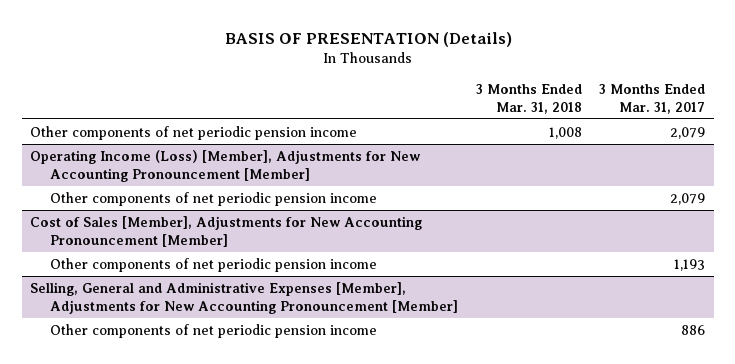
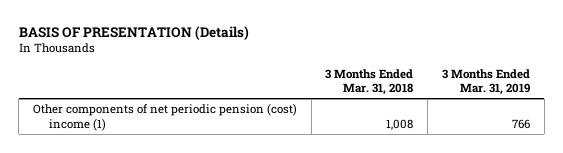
[599,83,706,114] 3 Months Ended Mar. 31, 2017 -> none
none -> [441,69,530,96] 3 Months Ended Mar. 31, 2019
[30,149,422,182] Operating Income (Loss) [Member], Adjustments for New Accounting Pronouncement [Member] -> none
[50,191,378,206] Other components of net periodic pension income -> none
[30,215,423,247] Cost of Sales [Member], Adjustments for New Accounting Pronouncement [Member] -> none
[50,257,378,272] Other components of net periodic pension income -> none
[30,281,459,314] Selling, General and Administrative Expenses [Member], Adjustments for New Accounting Pronouncement [Member] -> none
[50,323,378,338] Other components of net periodic pension income -> none
[30,125,358,140] Other components of net periodic pension income -> [32,103,297,131] Other components of net periodic pension (cost) income (1)

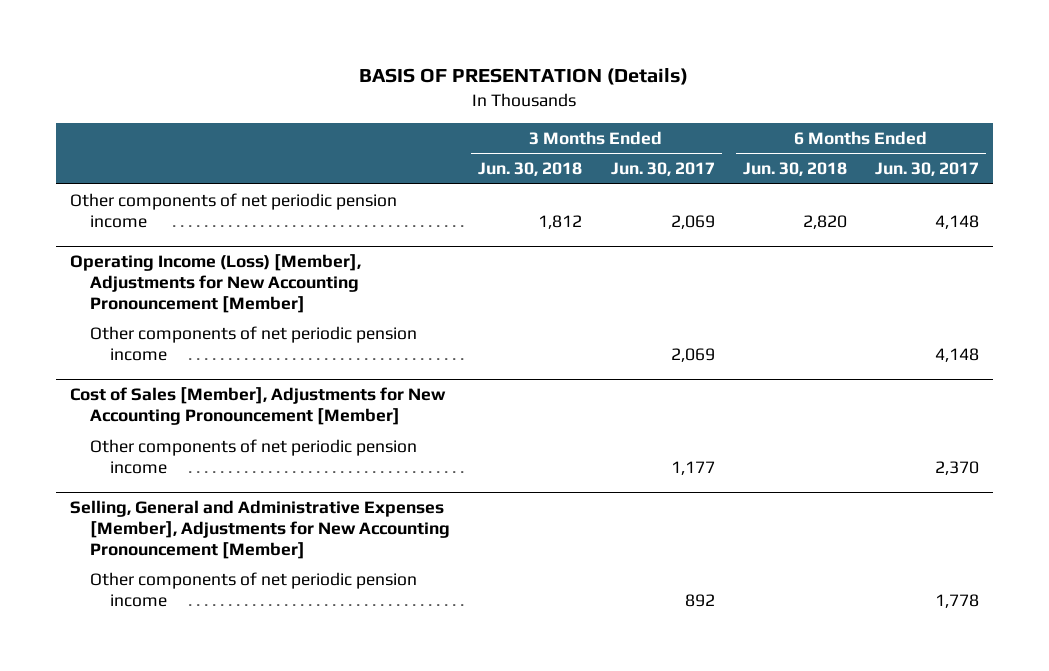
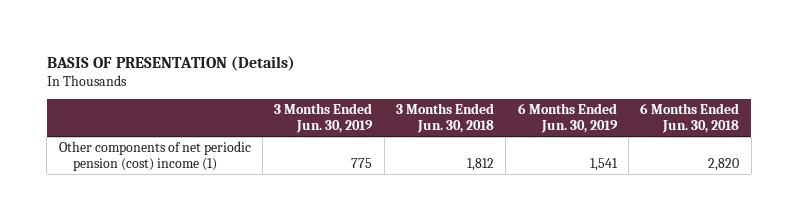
[610,161,715,176] Jun. 30, 2017 -> none
[875,161,980,176] Jun. 30, 2017 -> none
none -> [274,103,374,134] 3 Months Ended Jun. 30, 2019
none -> [517,103,618,134] 6 Months Ended Jun. 30, 2019
[69,254,361,313] Operating Income (Loss) [Member], Adjustments for New Accounting Pronouncement [Member] -> none
[90,325,418,361] Other components of net periodic pension income -> none
[69,387,446,426] Cost of Sales [Member], Adjustments for New Accounting Pronouncement [Member] -> none
[90,438,418,474] Other components of net periodic pension income -> none
[69,500,451,559] Selling, General and Administrative Expenses [Member], Adjustments for New Accounting Pronouncement [Member] -> none
[90,571,418,607] Other components of net periodic pension income -> none
[69,192,397,228] Other components of net periodic pension income -> [58,140,251,171] Other components of net periodic pension (cost) income (1)

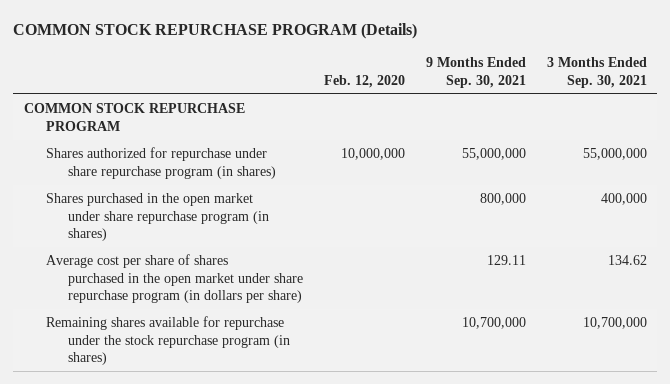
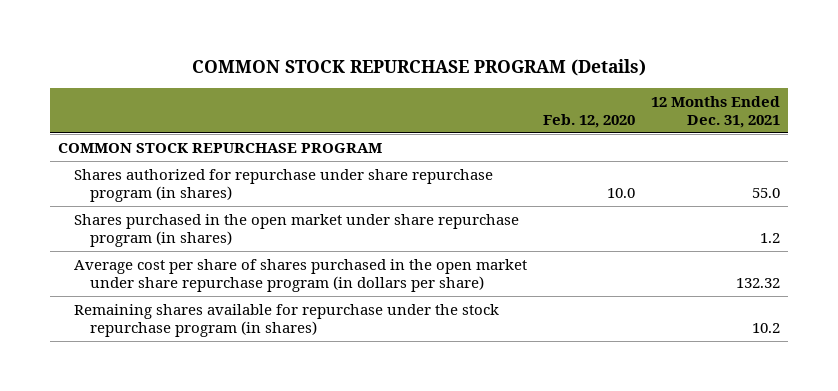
[425,57,526,88] 9 Months Ended Sep. 30, 2021 -> none
[546,57,647,88] 3 Months Ended Sep. 30, 2021 -> none
none -> [651,95,781,128] 12 Months Ended Dec. 31, 2021
[341,148,406,161] 10,000,000 -> [607,187,636,198] 10.0

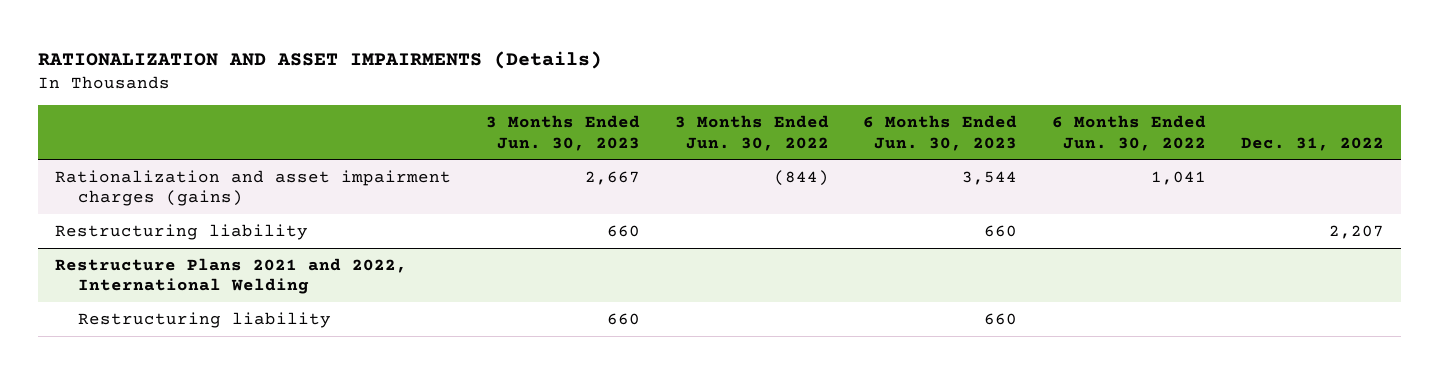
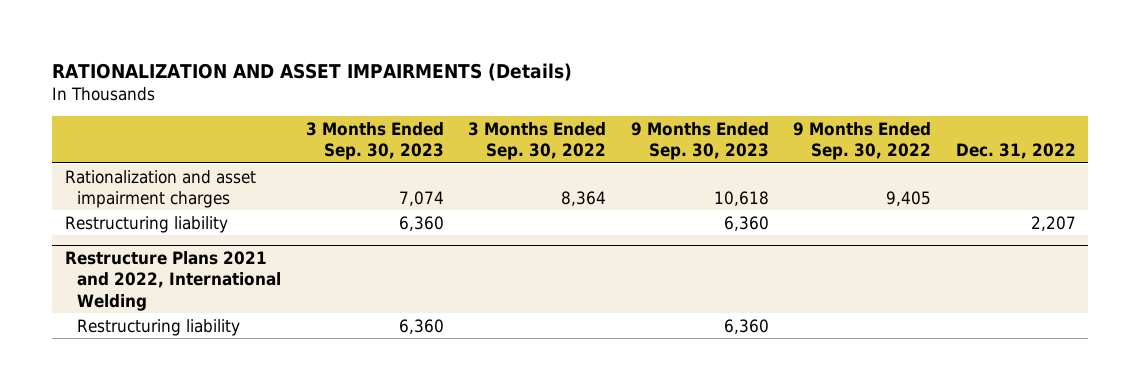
[486,115,641,151] 3 Months Ended Jun. 30, 2023 -> none
[674,115,829,151] 3 Months Ended Jun. 30, 2022 -> none
[863,115,1018,151] 6 Months Ended Jun. 30, 2023 -> none
[1051,115,1206,151] 6 Months Ended Jun. 30, 2022 -> none
none -> [305,121,444,160] 3 Months Ended Sep. 30, 2023
none -> [468,121,607,160] 3 Months Ended Sep. 30, 2022
none -> [630,121,769,160] 9 Months Ended Sep. 30, 2023
none -> [793,121,932,160] 9 Months Ended Sep. 30, 2022
[55,169,452,207] Rationalization and asset impairment charges (gains) -> [64,169,256,208] Rationalization and asset impairment charges

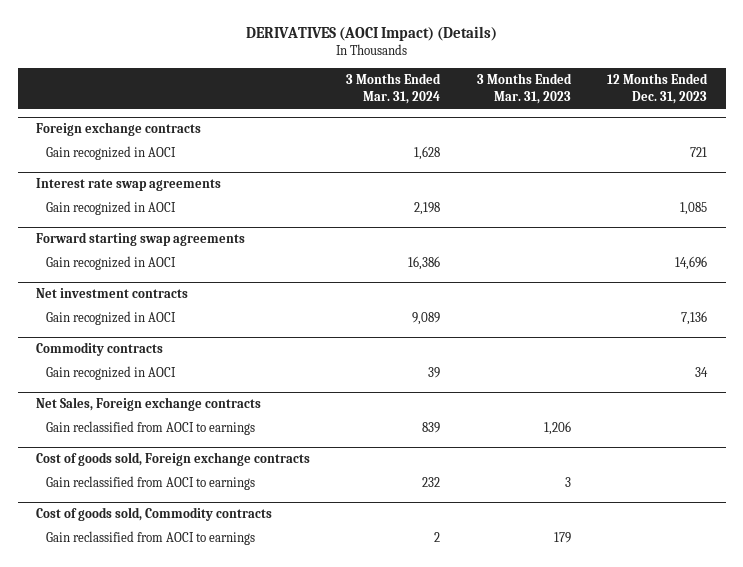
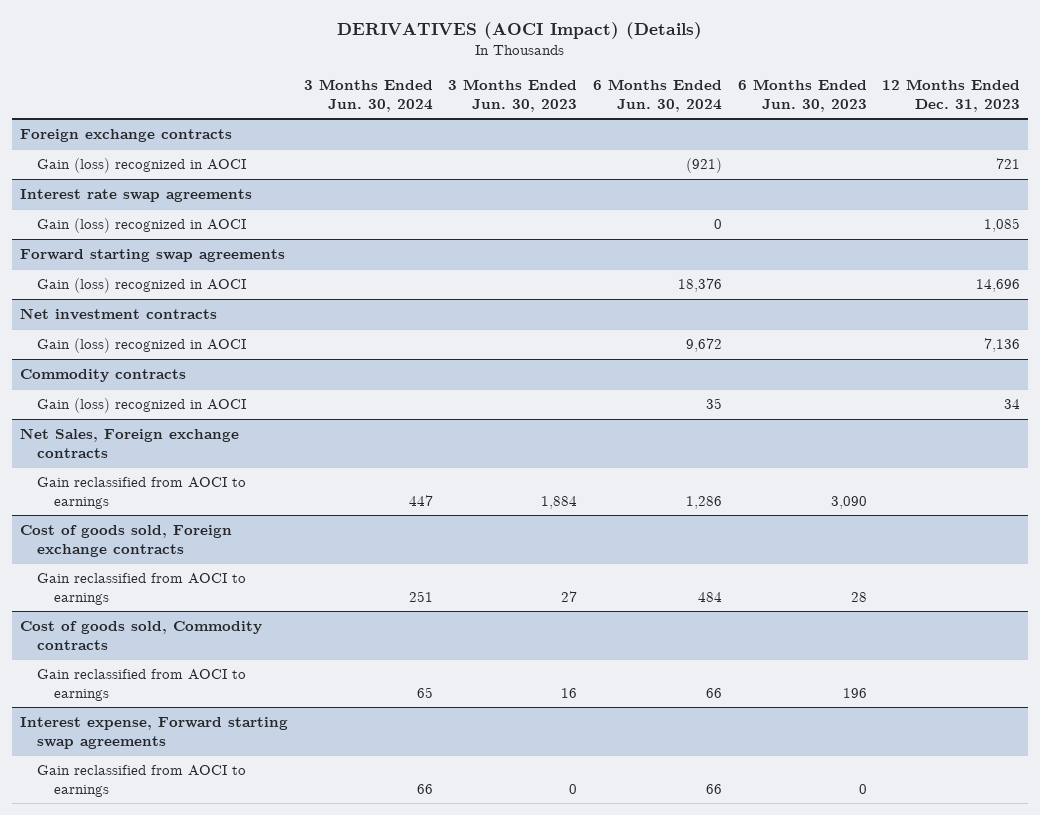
[346,73,442,104] 3 Months Ended Mar. 31, 2024 -> none
[476,73,572,104] 3 Months Ended Mar. 31, 2023 -> none
none -> [303,79,433,112] 3 Months Ended Jun. 30, 2024
none -> [448,79,578,112] 3 Months Ended Jun. 30, 2023
none -> [593,79,723,112] 6 Months Ended Jun. 30, 2024
none -> [737,79,867,112] 6 Months Ended Jun. 30, 2023
[46,146,177,161] Gain recognized in AOCI -> [37,158,247,174] Gain (loss) recognized in AOCI
[46,201,177,216] Gain recognized in AOCI -> [37,218,247,234] Gain (loss) recognized in AOCI
[46,256,177,271] Gain recognized in AOCI -> [37,278,247,294] Gain (loss) recognized in AOCI
[46,311,177,326] Gain recognized in AOCI -> [37,338,247,354] Gain (loss) recognized in AOCI
[46,366,177,381] Gain recognized in AOCI -> [37,398,247,414] Gain (loss) recognized in AOCI
none -> [20,717,289,749] Interest expense, Forward starting swap agreements
none -> [37,765,247,797] Gain reclassified from AOCI to earnings

